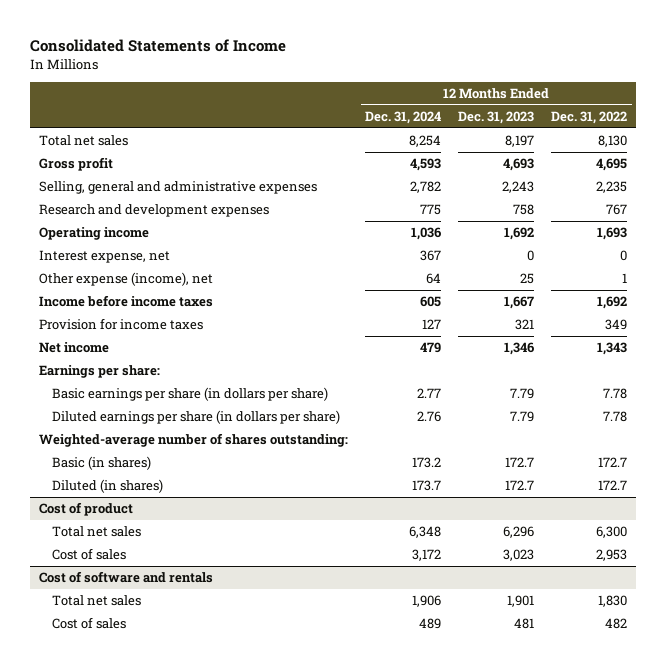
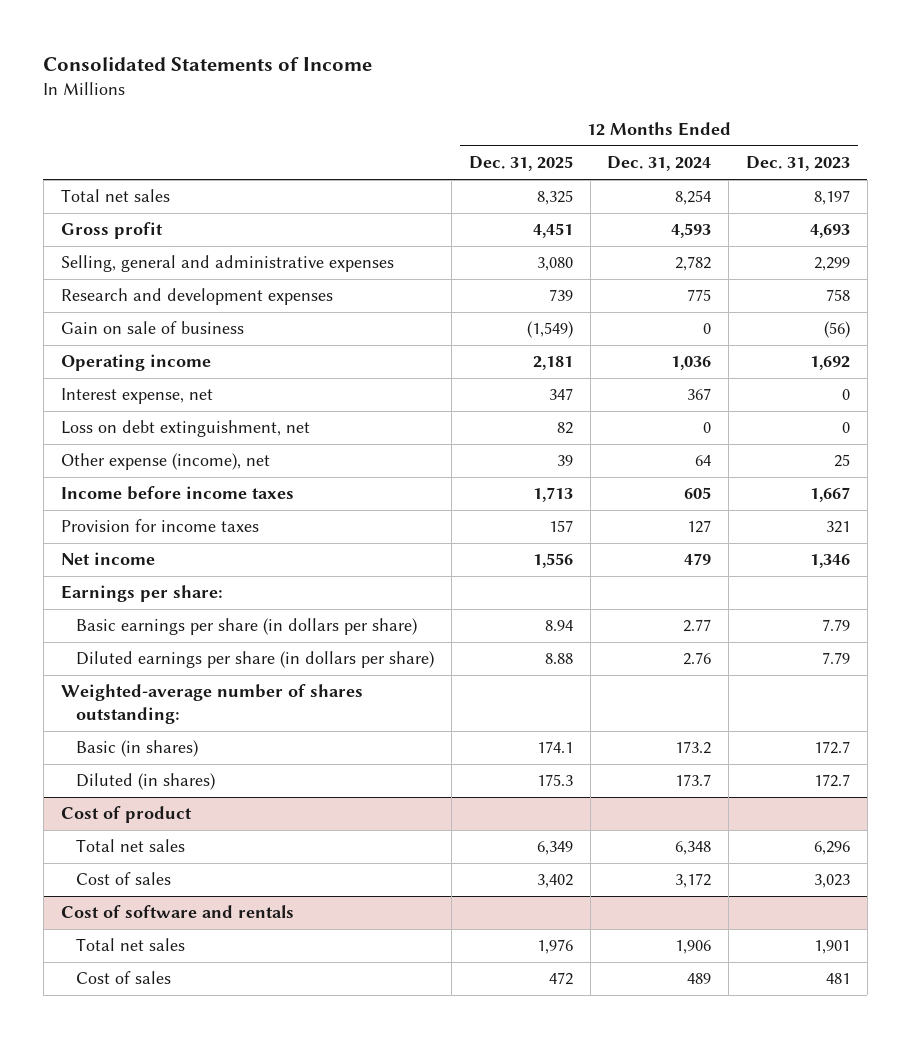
[551,111,628,125] Dec. 31, 2022 -> none
none -> [468,156,573,172] Dec. 31, 2025
[502,181,535,194] 2,243 -> [813,257,850,272] 2,299
none -> [60,321,244,335] Gain on sale of business
none -> [60,420,310,438] Loss on debt extinguishment, net

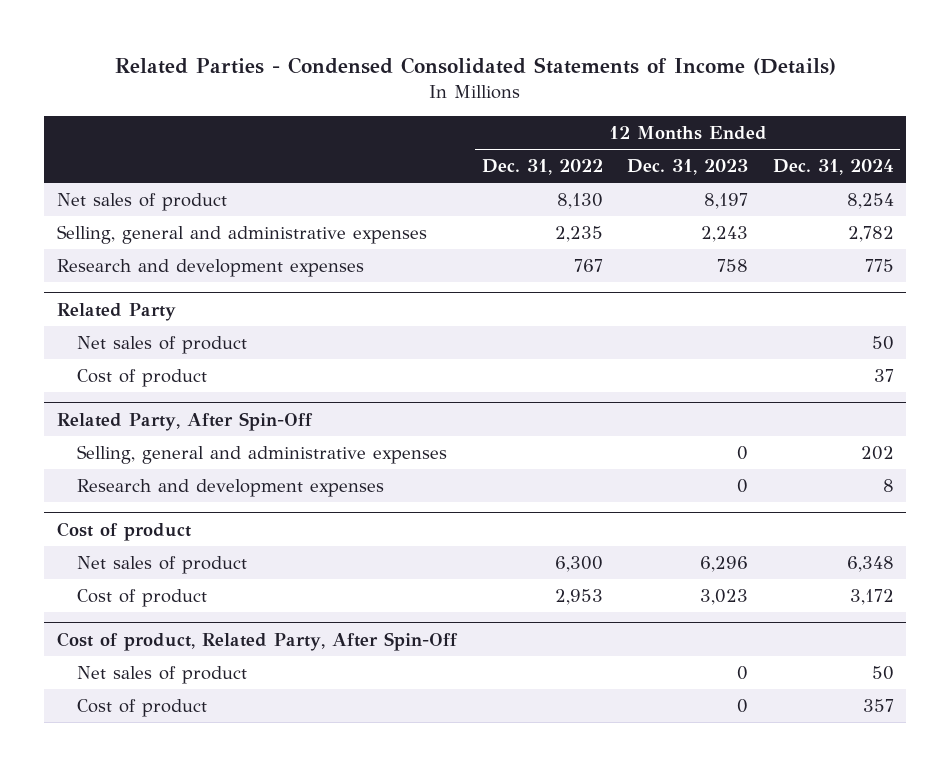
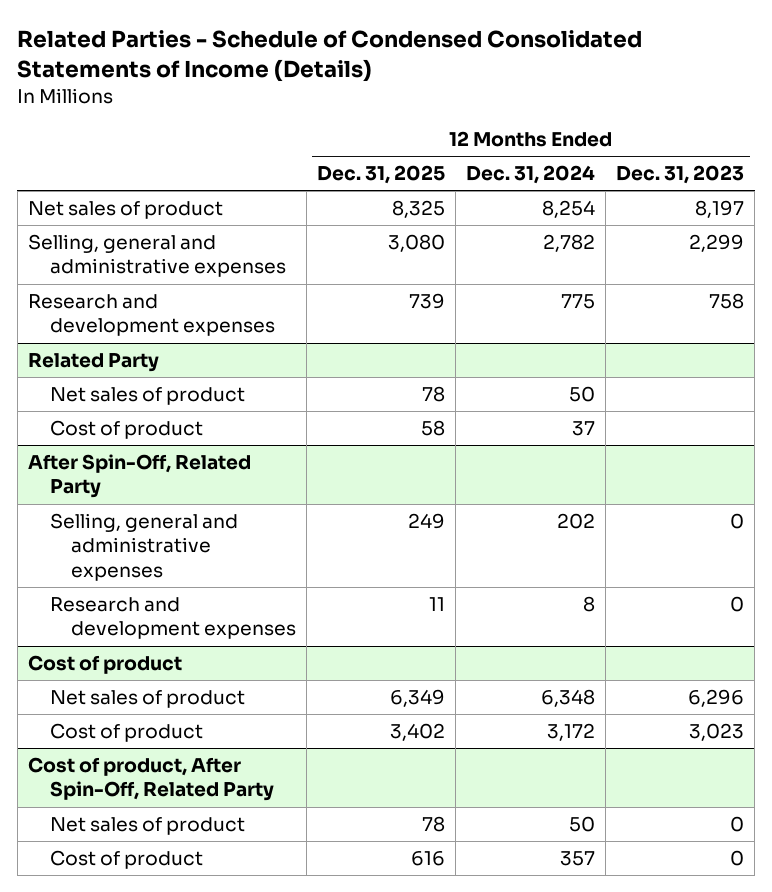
[115,56,837,75] Related Parties - Condensed Consolidated Statements of Income (Details) -> [17,29,643,82] Related Parties - Schedule of Condensed Consolidated Statements of Income (Details)
[481,158,603,175] Dec. 31, 2022 -> none
none -> [317,165,446,185] Dec. 31, 2025
[701,225,749,242] 2,243 -> [689,234,745,253] 2,299
[56,411,313,431] Related Party, After Spin-Off -> [27,454,251,499] After Spin-Off, Related Party
[56,631,458,651] Cost of product, Related Party, After Spin-Off -> [27,757,274,802] Cost of product, After Spin-Off, Related Party

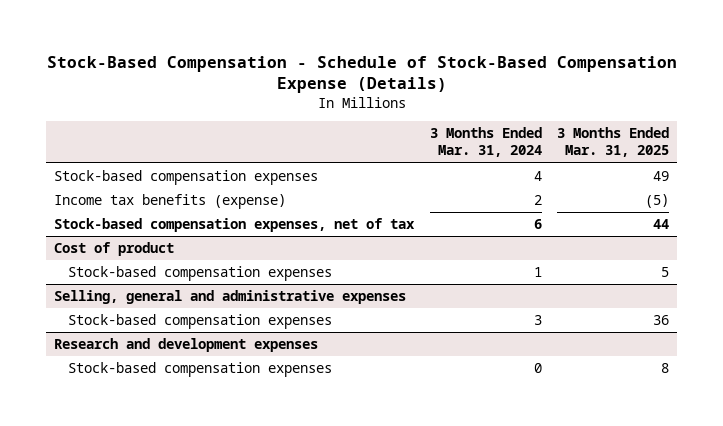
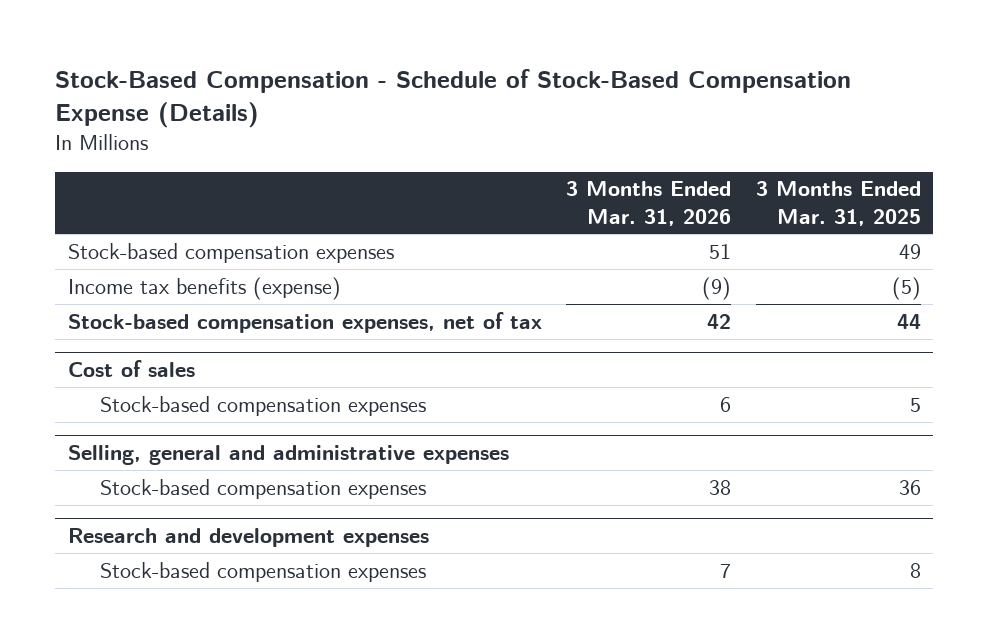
[429,127,542,158] 3 Months Ended Mar. 31, 2024 -> none
none -> [566,181,732,226] 3 Months Ended Mar. 31, 2026
[54,241,175,256] Cost of product -> [67,360,195,378] Cost of sales

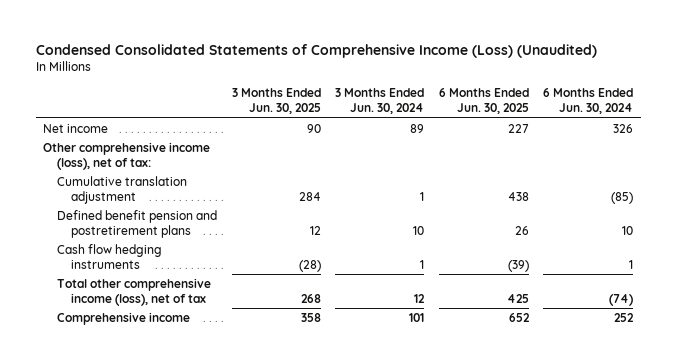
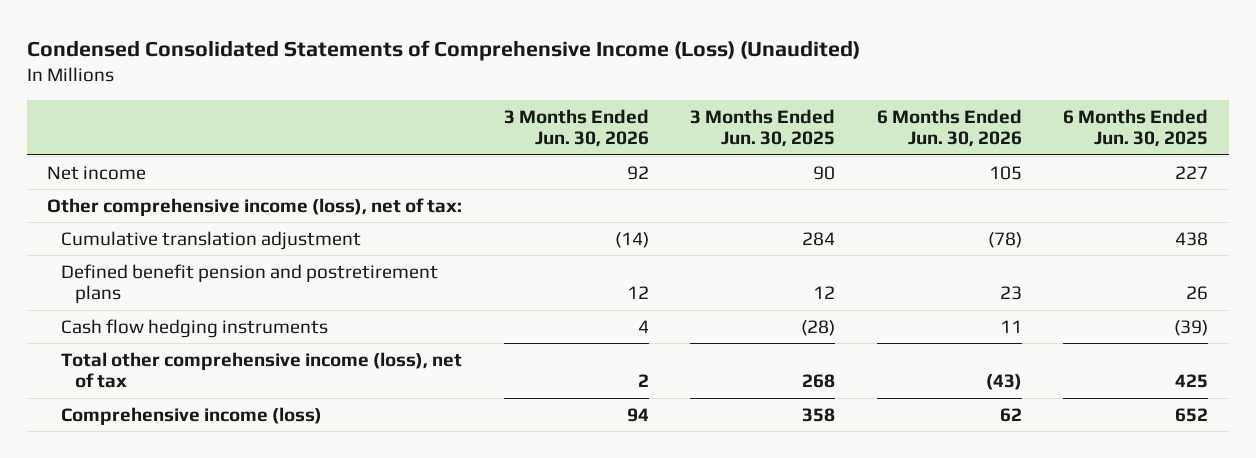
[335,87,425,115] 3 Months Ended Jun. 30, 2024 -> none
[543,87,634,115] 6 Months Ended Jun. 30, 2024 -> none
none -> [503,108,649,148] 3 Months Ended Jun. 30, 2026
none -> [876,108,1022,148] 6 Months Ended Jun. 30, 2026
[57,311,191,325] Comprehensive income -> [61,406,323,425] Comprehensive income (loss)

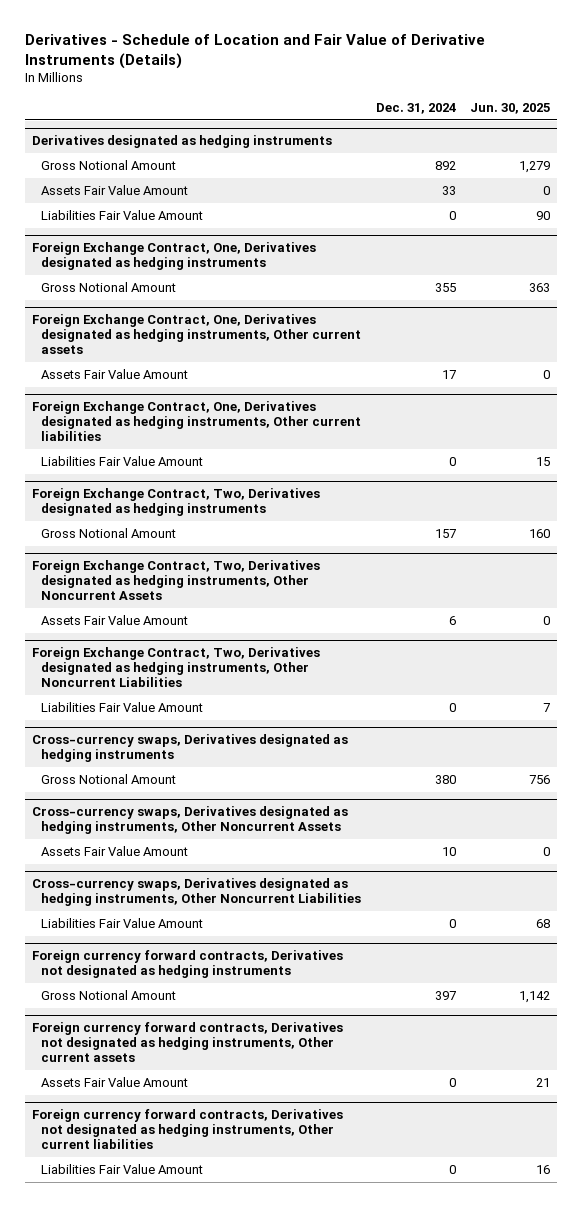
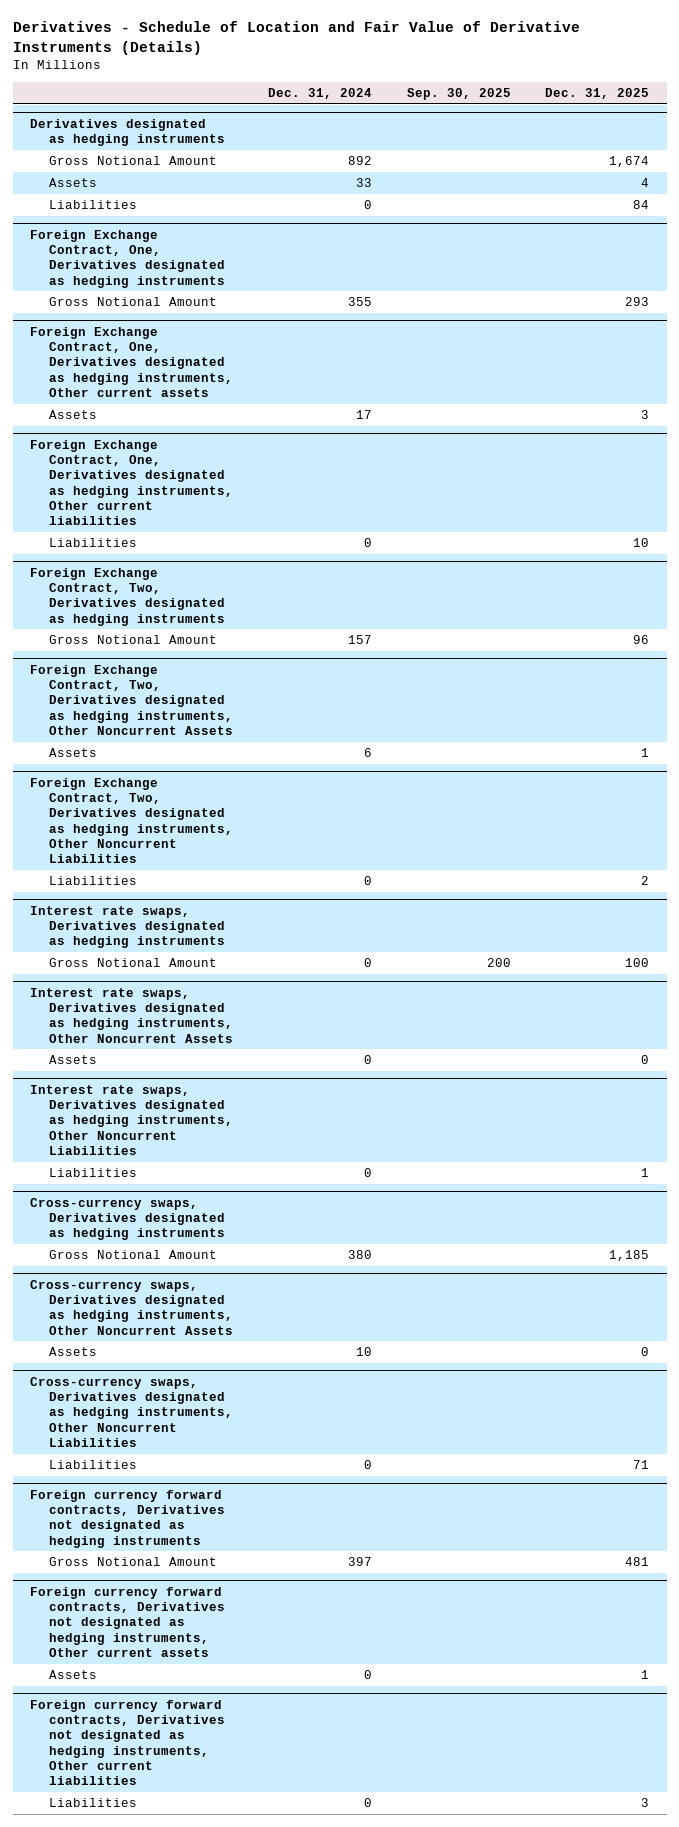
[469,102,550,114] Jun. 30, 2025 -> none
none -> [406,88,511,101] Sep. 30, 2025
none -> [545,88,650,100] Dec. 31, 2025
[41,185,189,196] Assets Fair Value Amount -> [49,178,98,188] Assets
[41,210,204,221] Liabilities Fair Value Amount -> [49,200,138,210] Liabilities
[41,369,189,380] Assets Fair Value Amount -> [49,410,98,420] Assets
[41,456,204,467] Liabilities Fair Value Amount -> [49,538,138,548] Liabilities
[41,615,189,626] Assets Fair Value Amount -> [49,748,98,758] Assets
[41,702,204,713] Liabilities Fair Value Amount -> [49,876,138,886] Liabilities
none -> [29,905,226,949] Interest rate swaps, Derivatives designated as hedging instruments
none -> [49,958,218,968] Gross Notional Amount
none -> [29,987,234,1043] Interest rate swaps, Derivatives designated as hedging instruments, Other Noncurrent Assets
none -> [49,1055,98,1065] Assets
none -> [29,1084,234,1155] Interest rate swaps, Derivatives designated as hedging instruments, Other Noncurrent Liabilities
none -> [49,1168,138,1178] Liabilities
[41,846,189,857] Assets Fair Value Amount -> [49,1347,98,1357] Assets
[41,918,204,929] Liabilities Fair Value Amount -> [49,1460,138,1470] Liabilities
[41,1077,189,1088] Assets Fair Value Amount -> [49,1670,98,1680] Assets
[41,1164,204,1175] Liabilities Fair Value Amount -> [49,1798,138,1808] Liabilities

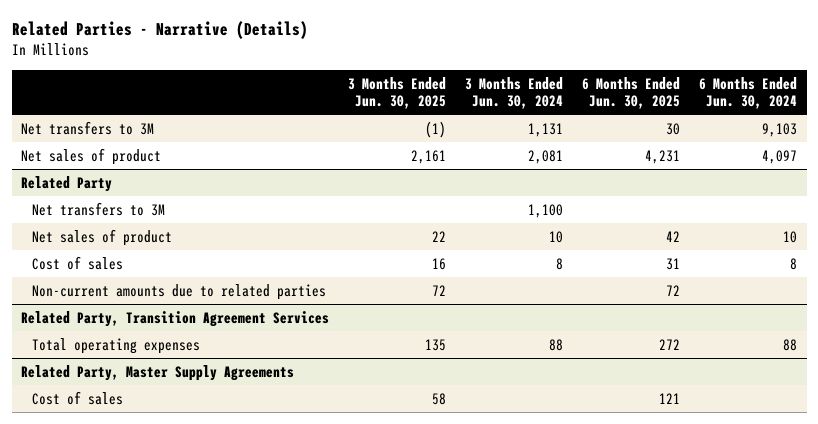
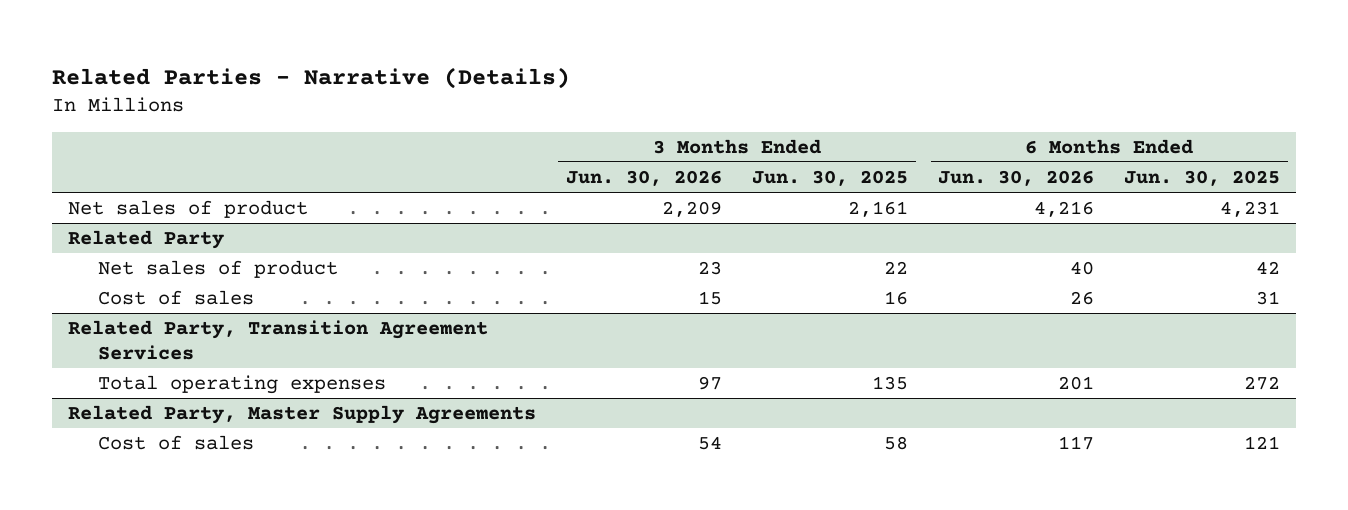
[465,76,564,110] 3 Months Ended Jun. 30, 2024 -> none
[699,76,798,110] 6 Months Ended Jun. 30, 2024 -> none
none -> [565,169,722,186] Jun. 30, 2026
none -> [938,169,1095,186] Jun. 30, 2026
[21,120,155,135] Net transfers to 3M -> none
[31,201,165,216] Net transfers to 3M -> none
[31,283,326,300] Non-current amounts due to related parties -> none

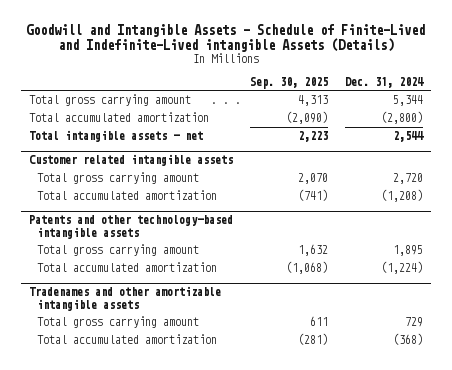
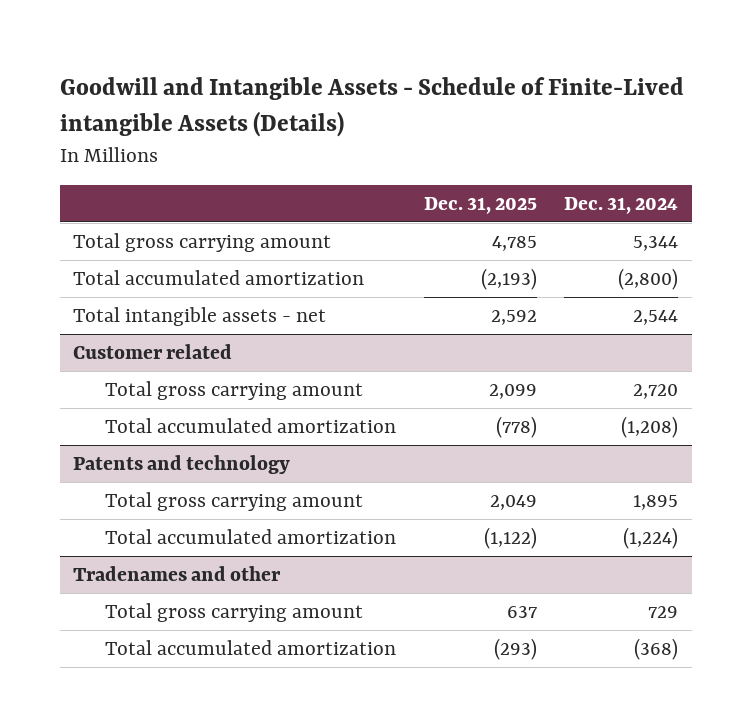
[25,24,425,52] Goodwill and Intangible Assets - Schedule of Finite-Lived and Indefinite-Lived intangible Assets (Details) -> [59,77,684,138] Goodwill and Intangible Assets - Schedule of Finite-Lived intangible Assets (Details)
[249,76,328,89] Sep. 30, 2025 -> none
none -> [423,196,537,214] Dec. 31, 2025
[29,154,234,167] Customer related intangible assets -> [73,343,233,359] Customer related
[29,215,234,239] Patents and other technology-based intangible assets -> [73,454,291,474] Patents and technology
[29,286,222,311] Tradenames and other amortizable intangible assets -> [73,565,282,581] Tradenames and other

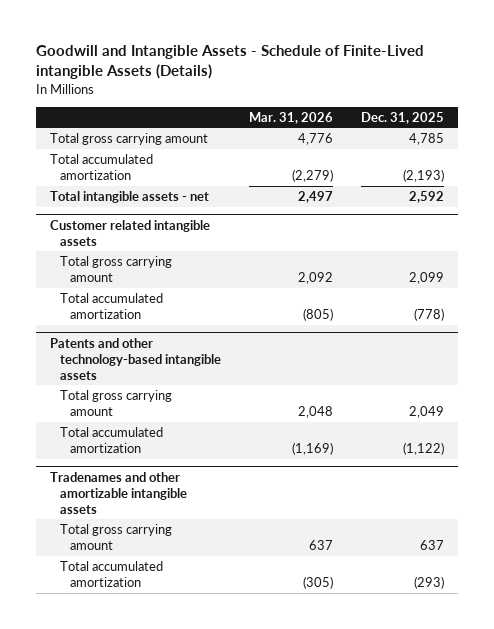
[564,196,679,214] Dec. 31, 2024 -> none
none -> [248,111,333,124] Mar. 31, 2026
[73,343,233,359] Customer related -> [49,219,210,246] Customer related intangible assets
[73,454,291,474] Patents and technology -> [49,337,222,380] Patents and other technology-based intangible assets
[73,565,282,581] Tradenames and other -> [49,471,188,514] Tradenames and other amortizable intangible assets

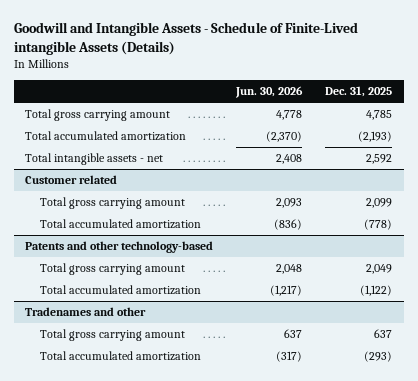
[248,111,333,124] Mar. 31, 2026 -> none
none -> [235,86,304,99] Jun. 30, 2026
[49,219,210,246] Customer related intangible assets -> [25,175,118,185] Customer related
[49,337,222,380] Patents and other technology-based intangible assets -> [25,241,214,254] Patents and other technology-based
[49,471,188,514] Tradenames and other amortizable intangible assets -> [25,307,147,317] Tradenames and other

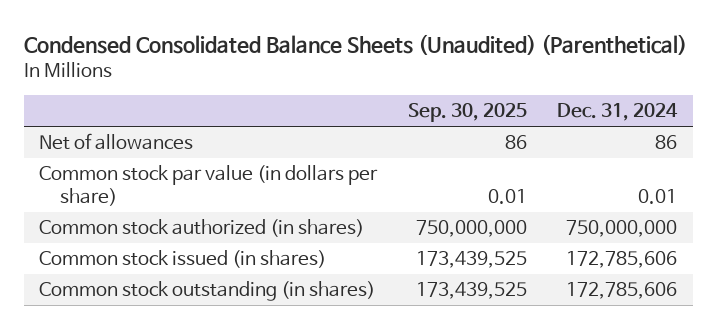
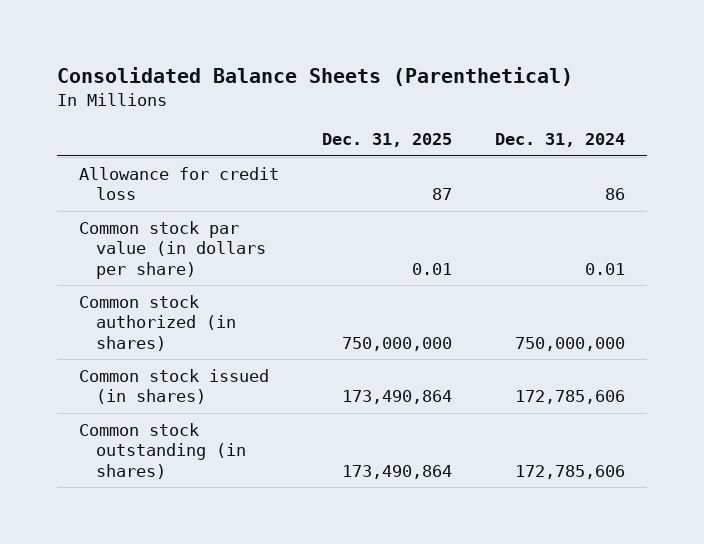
[23,33,687,55] Condensed Consolidated Balance Sheets (Unaudited) (Parenthetical) -> [57,67,574,87] Consolidated Balance Sheets (Parenthetical)
[407,103,527,123] Sep. 30, 2025 -> none
none -> [321,133,452,148] Dec. 31, 2025
[38,133,193,151] Net of allowances -> [78,166,279,201] Allowance for credit loss

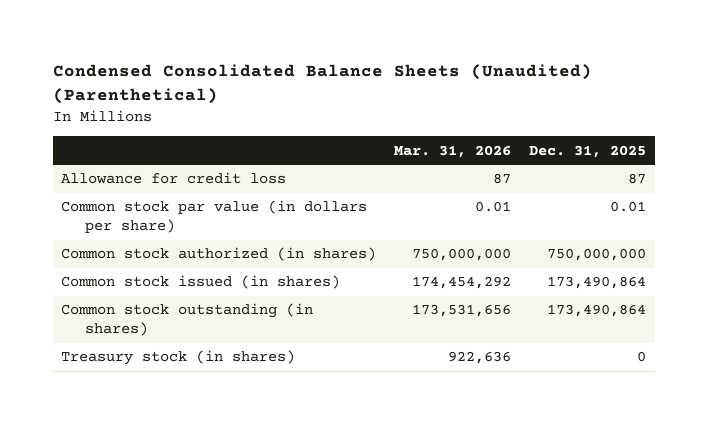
[57,67,574,87] Consolidated Balance Sheets (Parenthetical) -> [52,64,592,105] Condensed Consolidated Balance Sheets (Unaudited) (Parenthetical)
[495,133,626,148] Dec. 31, 2024 -> none
none -> [394,144,512,158] Mar. 31, 2026
none -> [61,350,296,366] Treasury stock (in shares)

